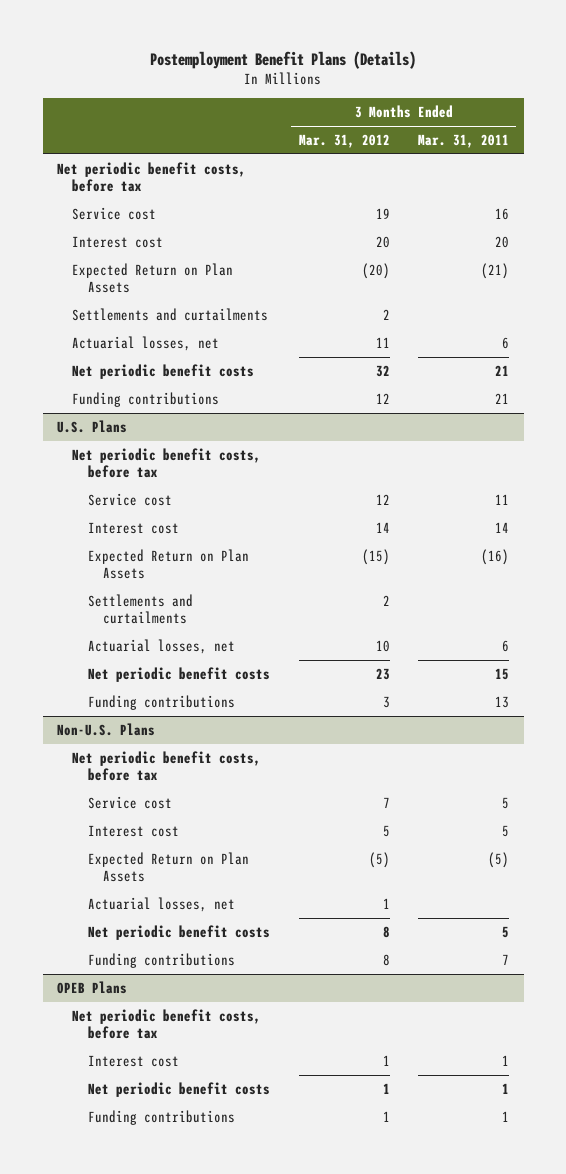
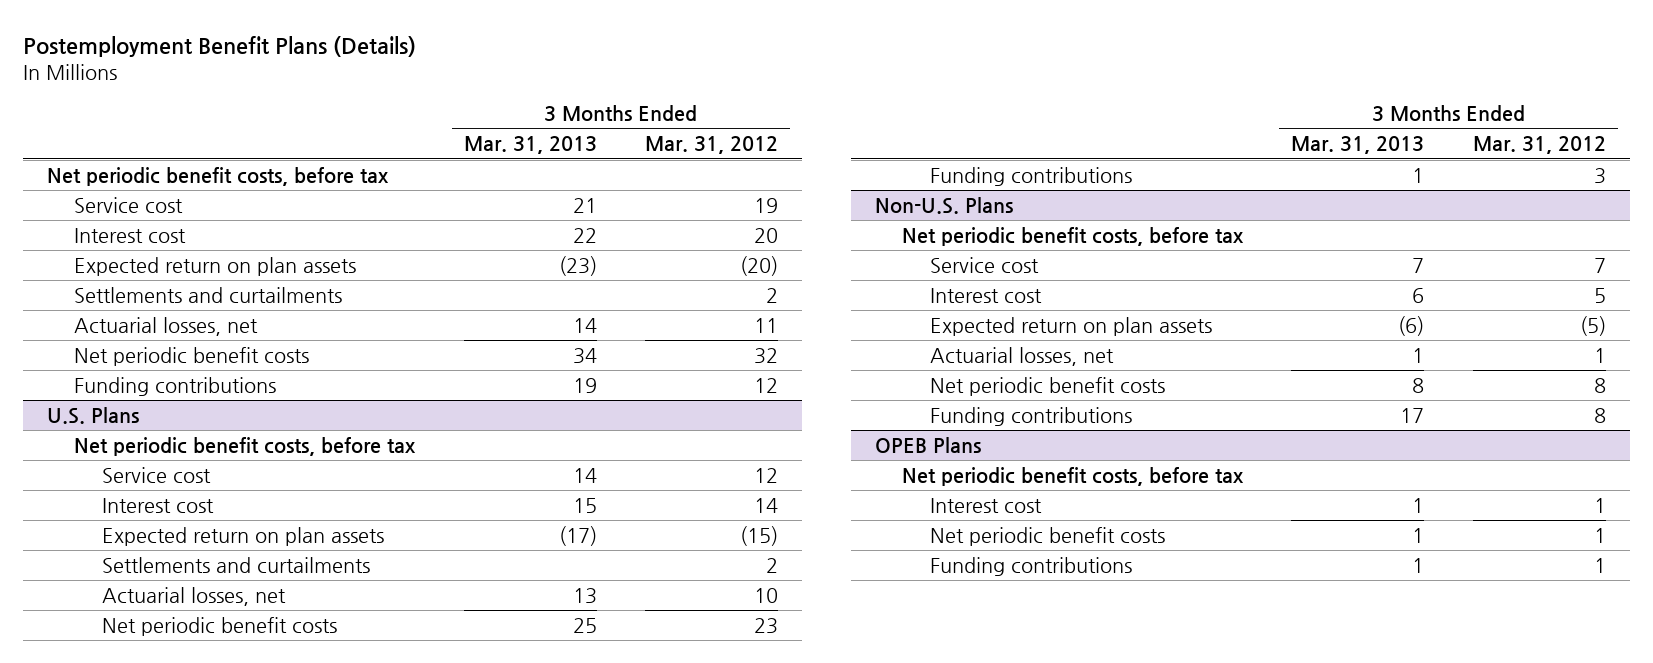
[418,134,510,149] Mar. 31, 2011 -> none
none -> [463,136,597,155] Mar. 31, 2013
[72,262,234,294] Expected Return on Plan Assets -> [74,256,357,276] Expected return on plan assets
[87,548,249,580] Expected Return on Plan Assets -> [101,526,384,546] Expected return on plan assets
[87,851,249,883] Expected Return on Plan Assets -> [929,316,1212,336] Expected return on plan assets

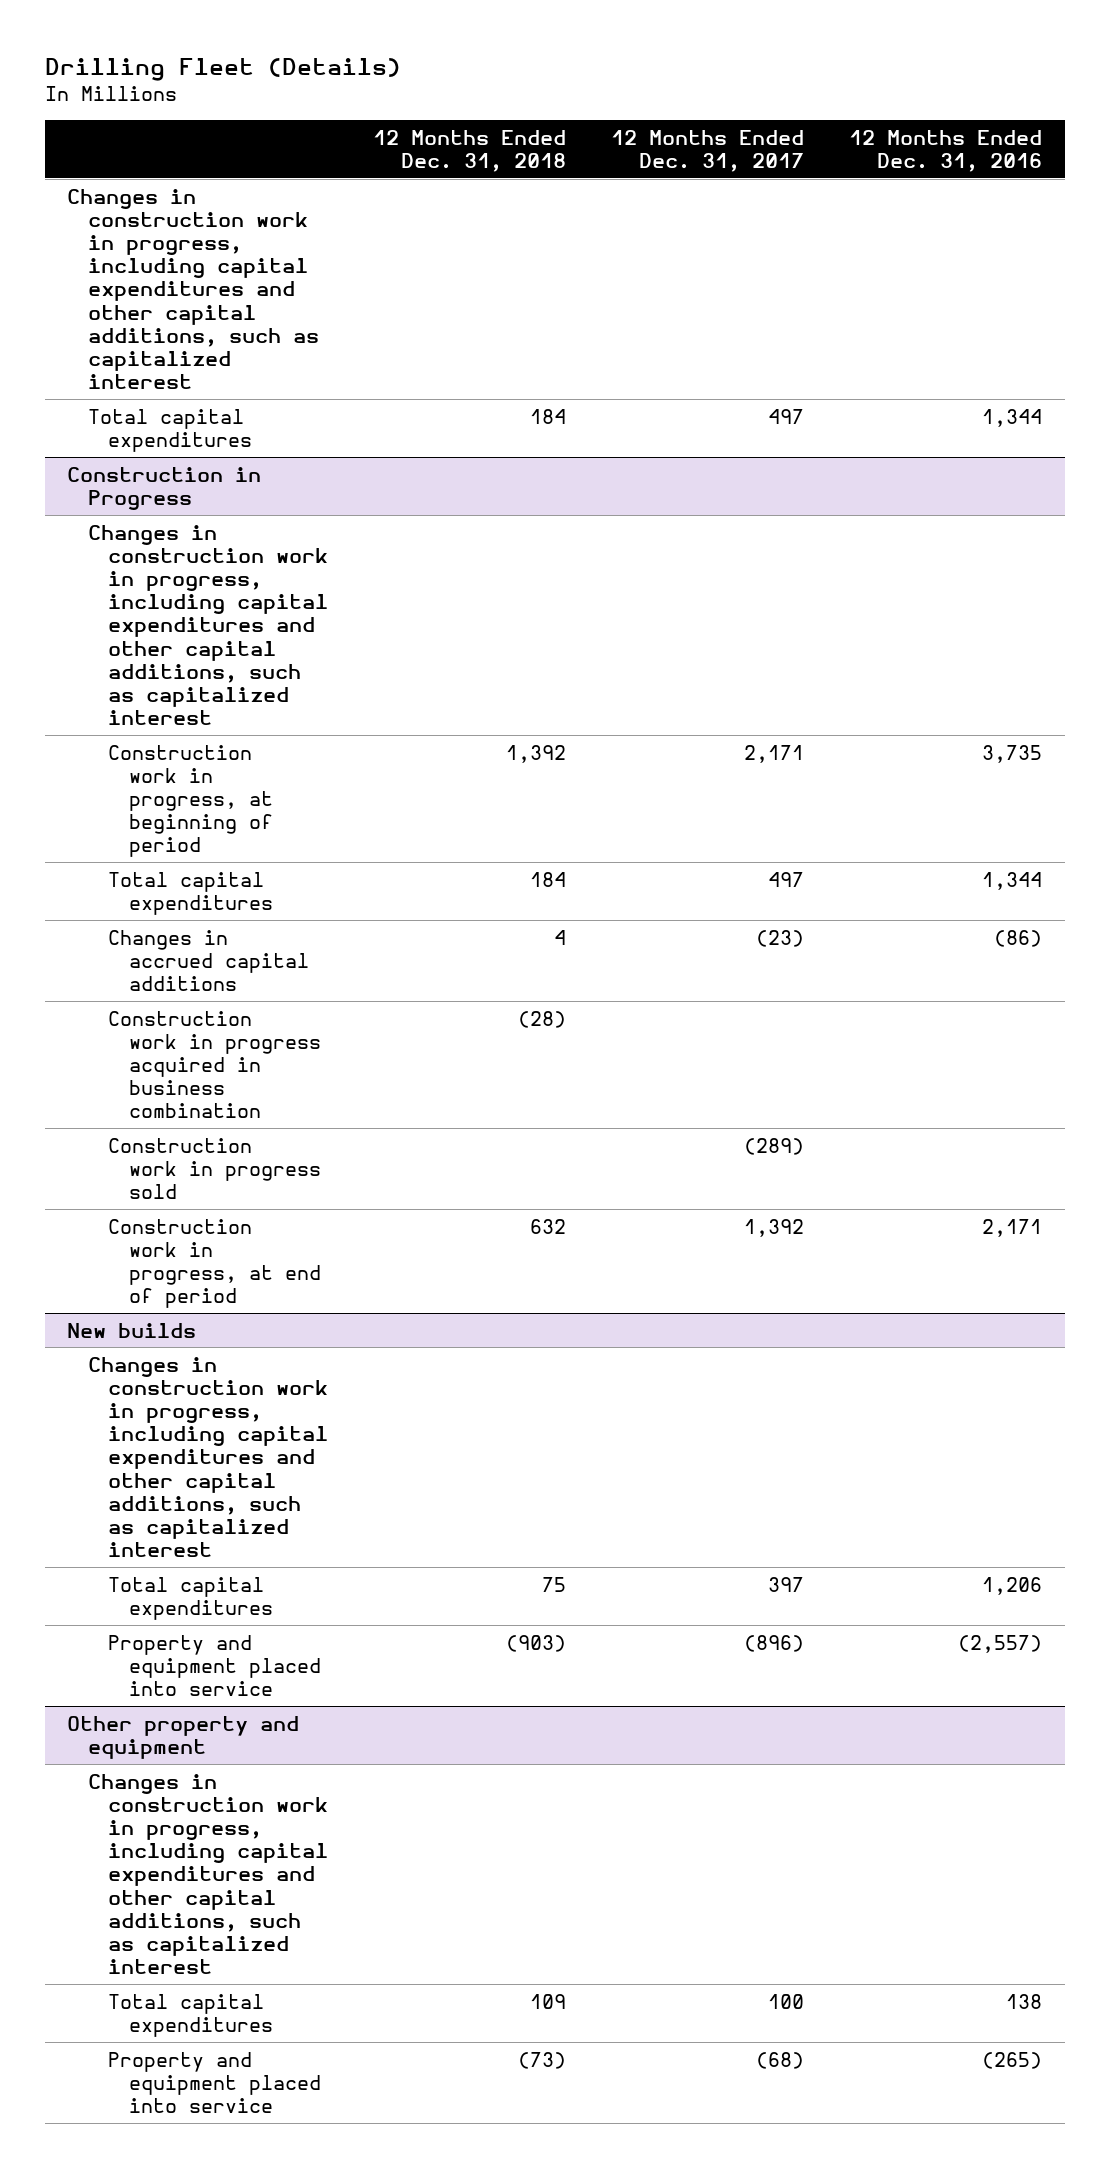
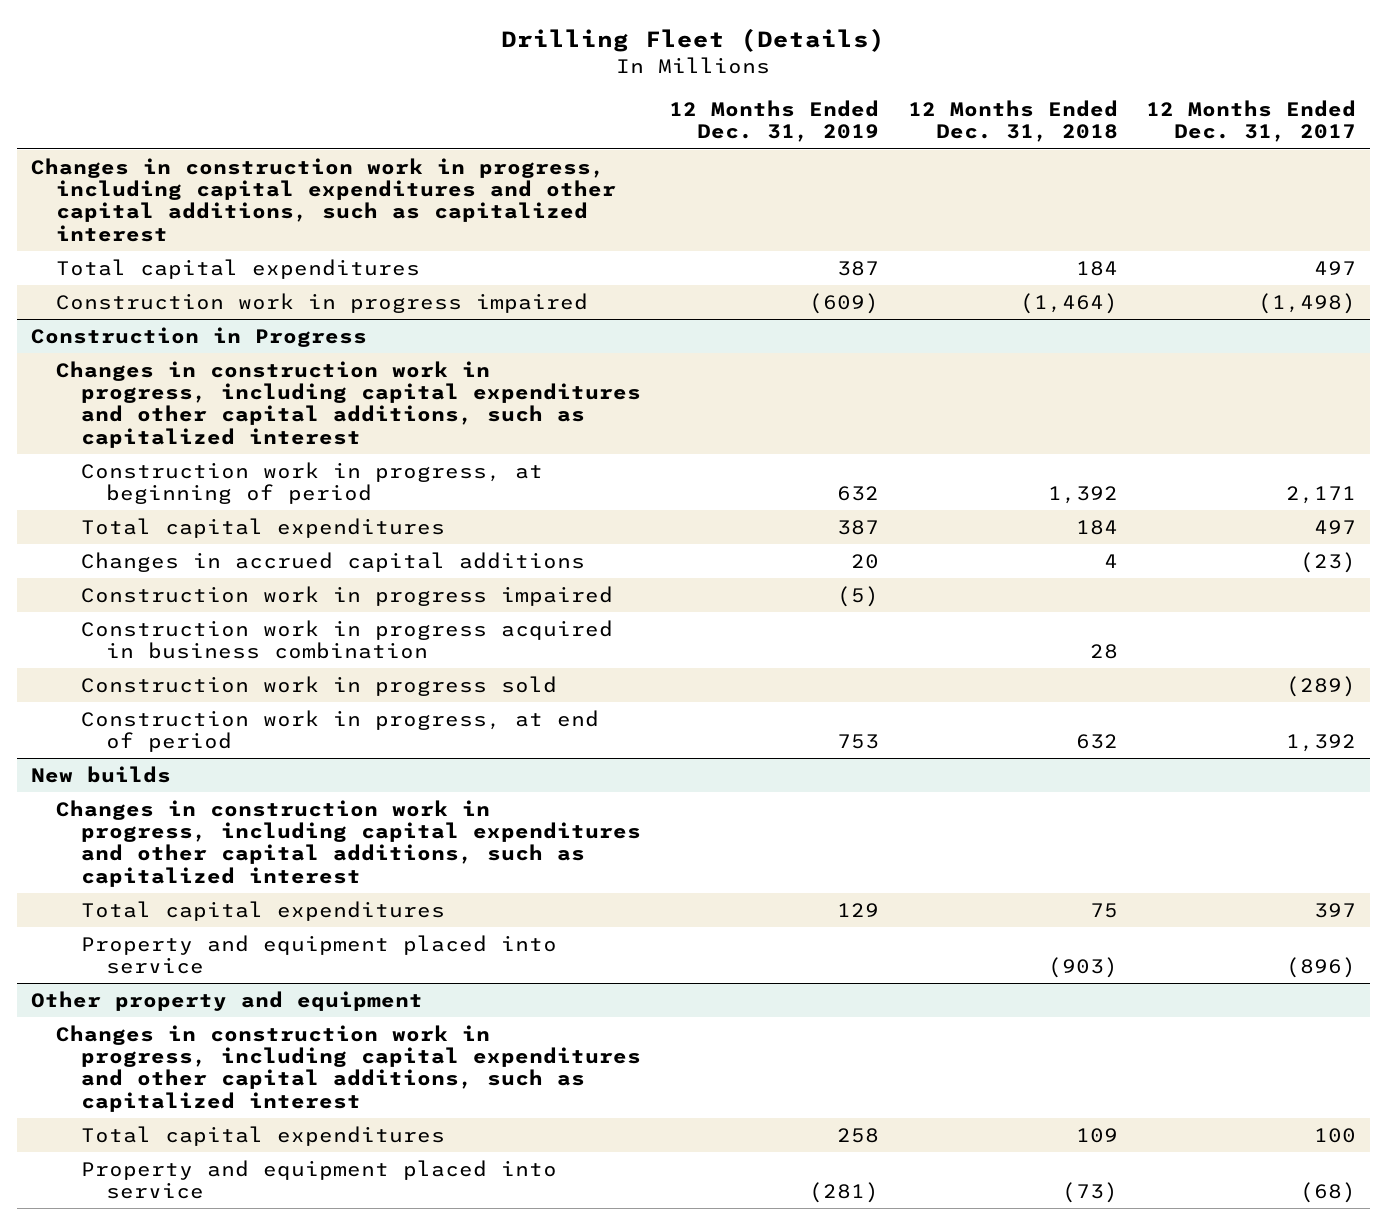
[849,129,1043,172] 12 Months Ended Dec. 31, 2016 -> none
none -> [669,100,880,143] 12 Months Ended Dec. 31, 2019
none -> [56,292,589,313] Construction work in progress impaired
none -> [81,585,614,606] Construction work in progress impaired
[518,1010,567,1028] (28) -> [1089,644,1118,660] 28

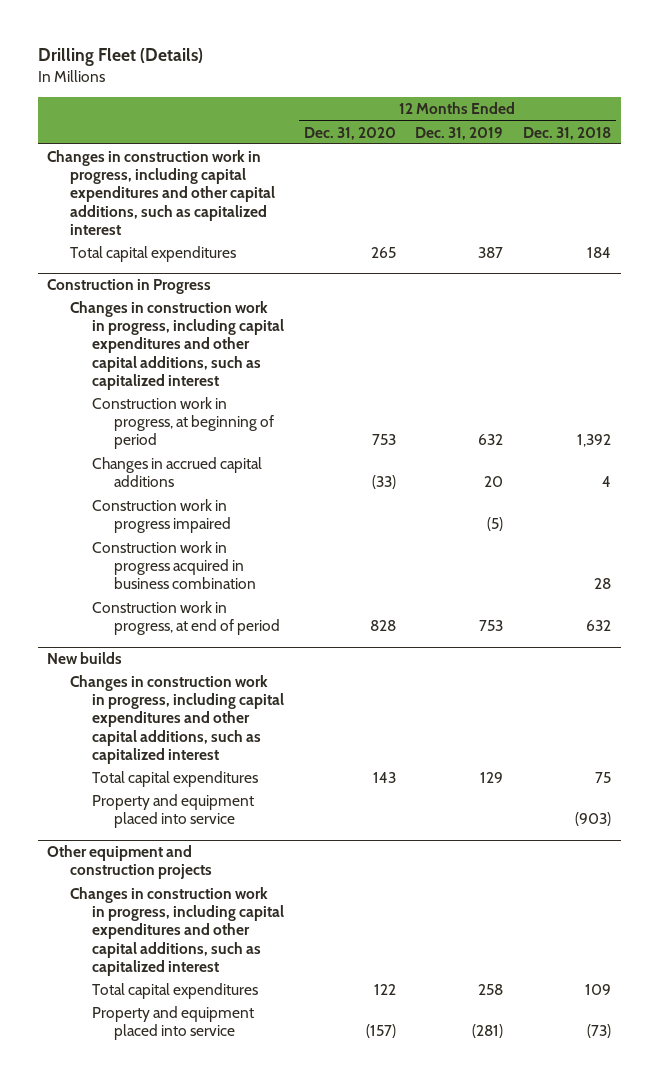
[1145,100,1356,143] 12 Months Ended Dec. 31, 2017 -> none
none -> [303,126,396,140] Dec. 31, 2020
[56,292,589,313] Construction work in progress impaired -> none
[81,517,446,538] Total capital expenditures -> none
[81,675,558,696] Construction work in progress sold -> none
[31,990,424,1011] Other property and equipment -> [47,845,212,880] Other equipment and construction projects

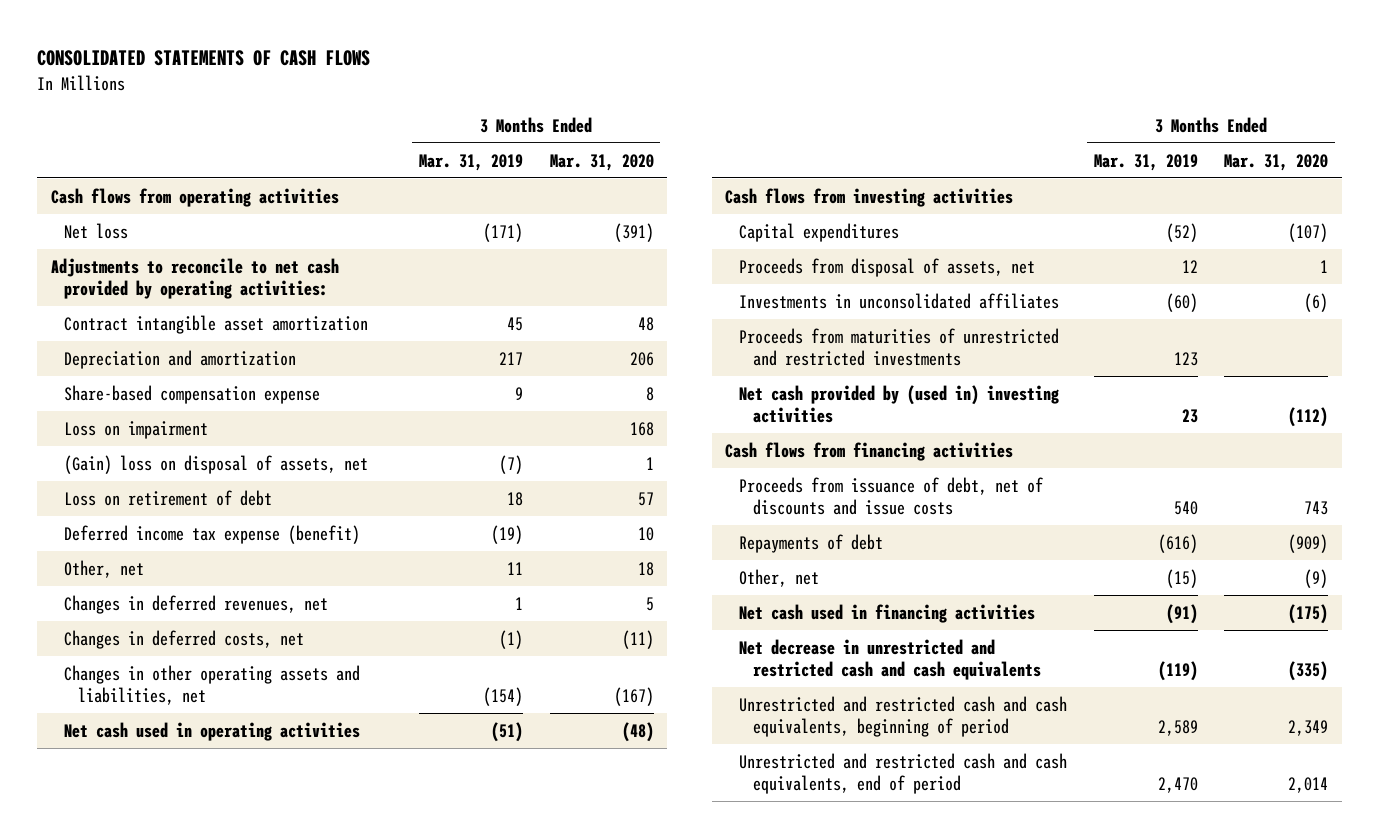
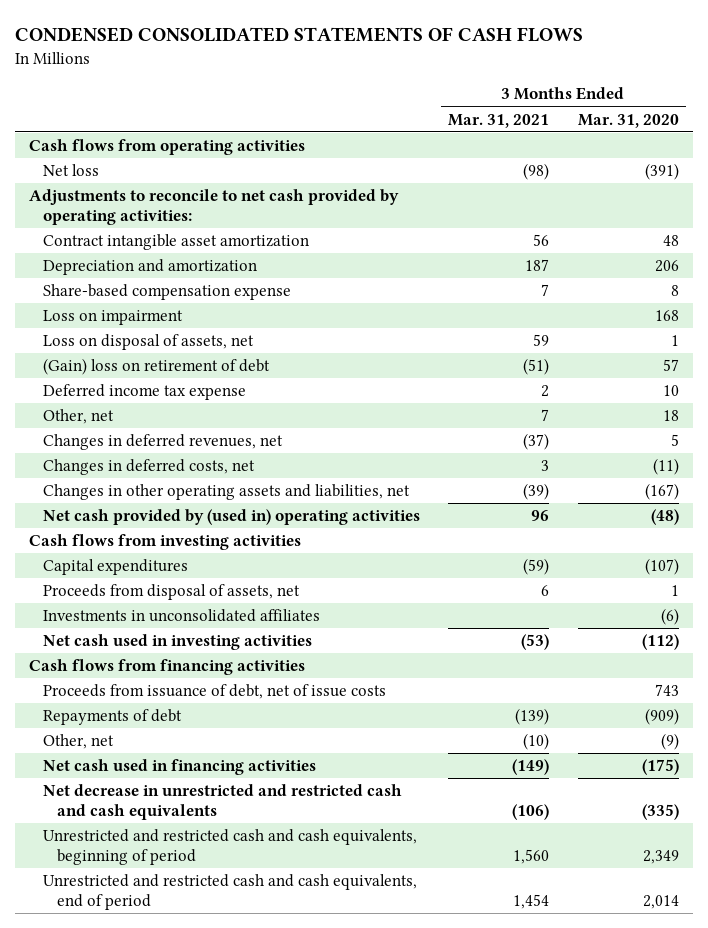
[37,50,371,67] CONSOLIDATED STATEMENTS OF CASH FLOWS -> [15,27,584,43] CONDENSED CONSOLIDATED STATEMENTS OF CASH FLOWS
[418,153,523,171] Mar. 31, 2019 -> none
none -> [448,113,550,128] Mar. 31, 2021
[64,454,369,474] (Gain) loss on disposal of assets, net -> [42,334,254,351] Loss on disposal of assets, net
[64,489,273,506] Loss on retirement of debt -> [42,358,270,376] (Gain) loss on retirement of debt
[64,524,361,544] Deferred income tax expense (benefit) -> [42,384,246,401] Deferred income tax expense
[64,721,361,741] Net cash used in operating activities -> [42,509,420,526] Net cash provided by (used in) operating activities
[739,327,1060,367] Proceeds from maturities of unrestricted and restricted investments -> none
[739,384,1060,424] Net cash provided by (used in) investing activities -> [42,634,312,651] Net cash used in investing activities
[739,476,1044,516] Proceeds from issuance of debt, net of discounts and issue costs -> [42,684,386,700] Proceeds from issuance of debt, net of issue costs

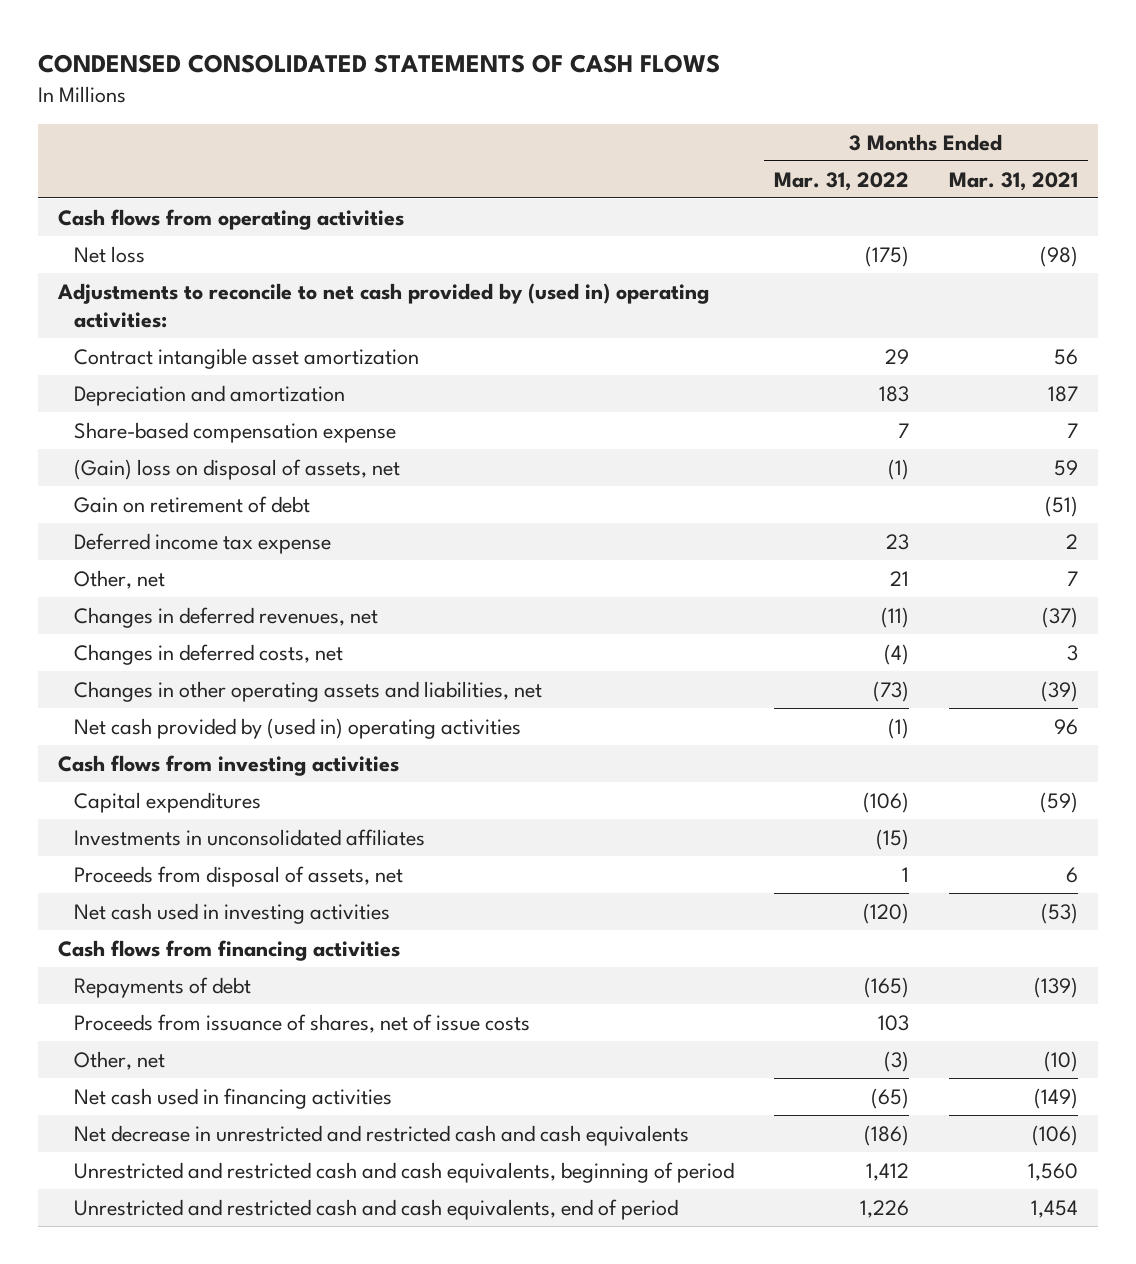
[577,113,679,128] Mar. 31, 2020 -> none
none -> [774,171,910,191] Mar. 31, 2022
[29,189,400,226] Adjustments to reconcile to net cash provided by operating activities: -> [56,282,709,329] Adjustments to reconcile to net cash provided by (used in) operating activities:
[42,310,183,326] Loss on impairment -> none
[42,334,254,351] Loss on disposal of assets, net -> [73,458,400,480] (Gain) loss on disposal of assets, net
[42,358,270,376] (Gain) loss on retirement of debt -> [73,495,310,513] Gain on retirement of debt
[42,584,300,601] Proceeds from disposal of assets, net -> [73,865,403,887] Proceeds from disposal of assets, net
[42,684,386,700] Proceeds from issuance of debt, net of issue costs -> none
none -> [73,1013,530,1033] Proceeds from issuance of shares, net of issue costs

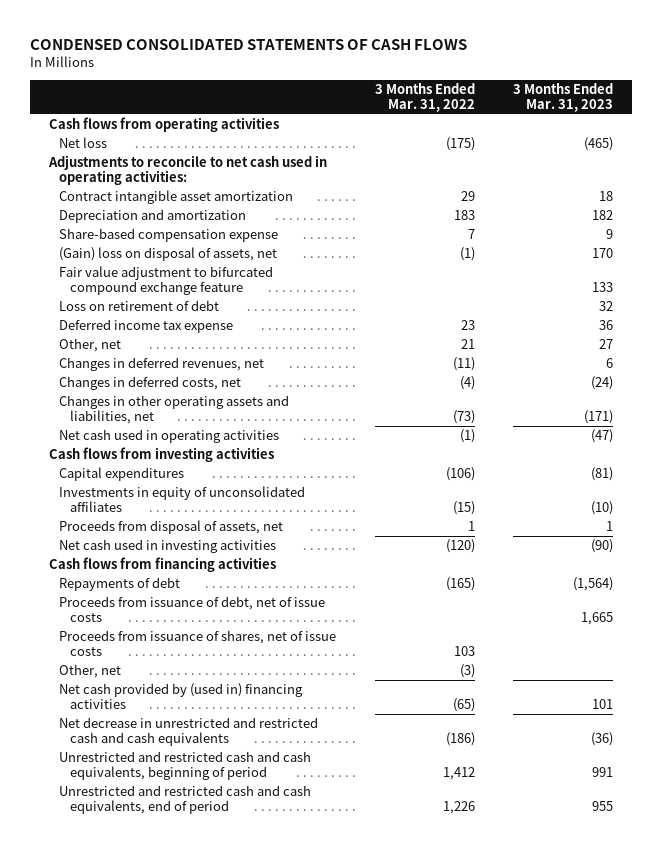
[949,171,1079,191] Mar. 31, 2021 -> none
none -> [513,83,614,113] 3 Months Ended Mar. 31, 2023
[56,282,709,329] Adjustments to reconcile to net cash provided by (used in) operating activities: -> [48,154,328,186] Adjustments to reconcile to net cash used in operating activities:
none -> [59,265,274,296] Fair value adjustment to bifurcated compound exchange feature
[73,495,310,513] Gain on retirement of debt -> [59,299,220,311] Loss on retirement of debt
[73,717,521,739] Net cash provided by (used in) operating activities -> [59,428,280,443] Net cash used in operating activities
[73,828,425,846] Investments in unconsolidated affiliates -> [59,485,306,513] Investments in equity of unconsolidated affiliates
none -> [59,595,326,623] Proceeds from issuance of debt, net of issue costs
[73,1087,392,1109] Net cash used in financing activities -> [59,682,304,710] Net cash provided by (used in) financing activities

